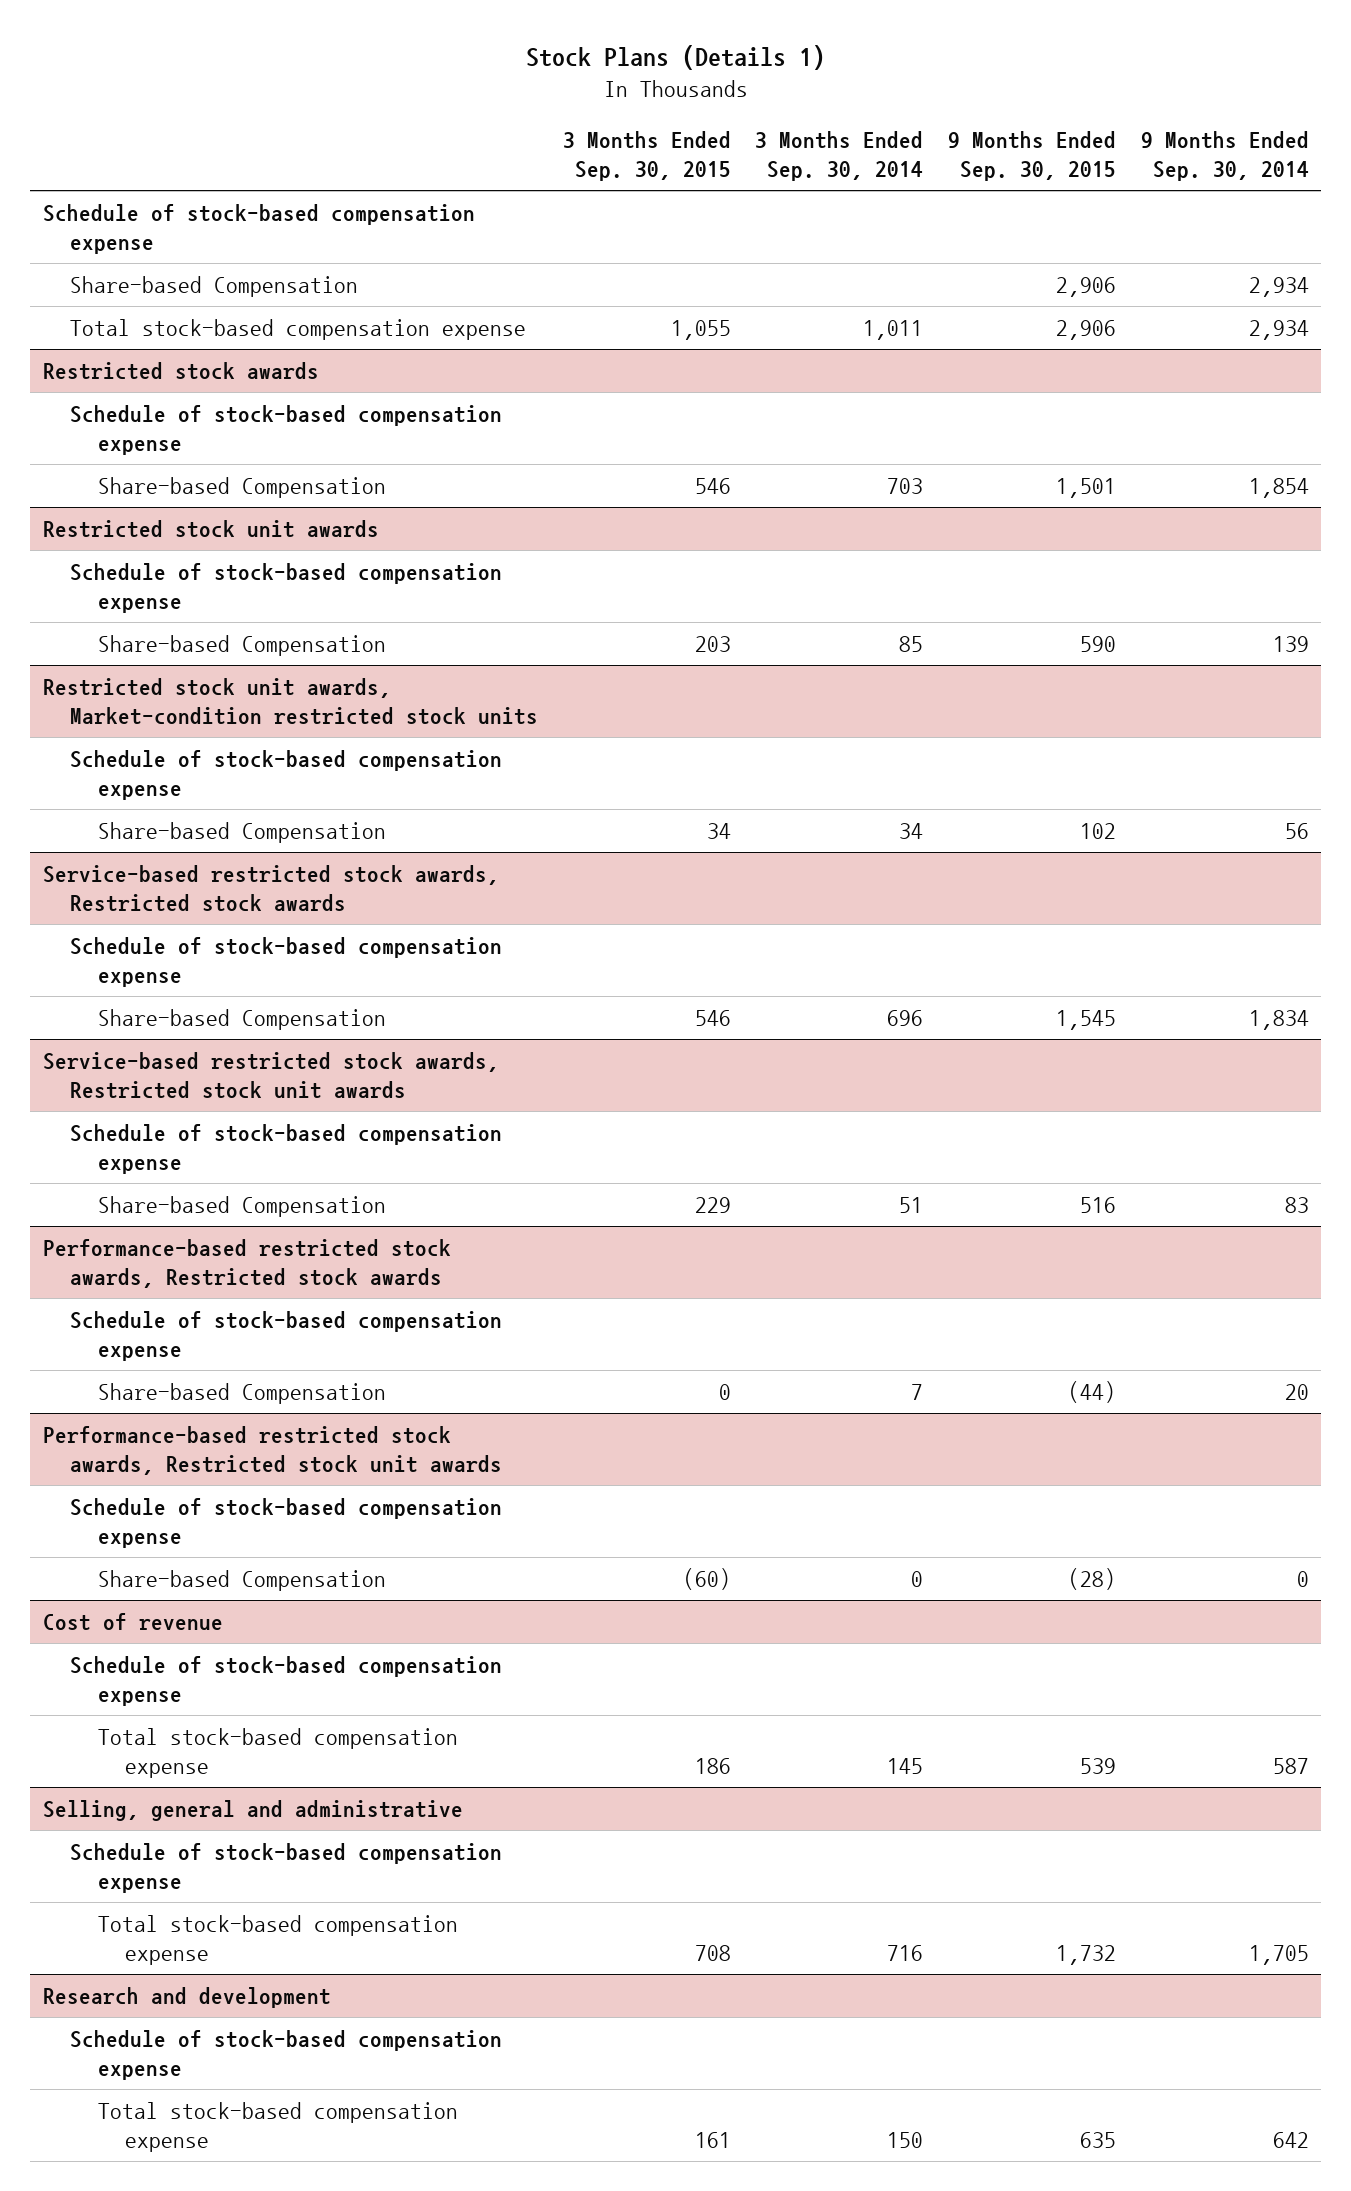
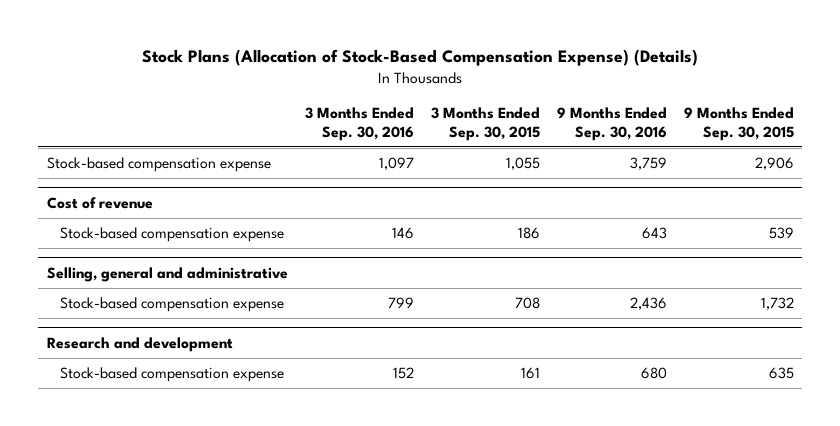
[525,45,825,71] Stock Plans (Details 1) -> [142,48,699,66] Stock Plans (Allocation of Stock-Based Compensation Expense) (Details)
[755,131,924,181] 3 Months Ended Sep. 30, 2014 -> none
[1140,131,1309,181] 9 Months Ended Sep. 30, 2014 -> none
none -> [304,107,414,141] 3 Months Ended Sep. 30, 2016
none -> [556,107,667,141] 9 Months Ended Sep. 30, 2016
[42,203,475,254] Schedule of stock-based compensation expense -> none
[70,275,359,297] Share-based Compensation -> none
[42,361,319,380] Restricted stock awards -> none
[70,404,503,455] Schedule of stock-based compensation expense -> none
[97,476,386,498] Share-based Compensation -> none
[42,519,379,538] Restricted stock unit awards -> none
[70,562,503,613] Schedule of stock-based compensation expense -> none
[97,634,386,656] Share-based Compensation -> none
[42,677,539,725] Restricted stock unit awards, Market-condition restricted stock units -> none
[70,749,503,800] Schedule of stock-based compensation expense -> none
[97,821,386,843] Share-based Compensation -> none
[42,864,499,912] Service-based restricted stock awards, Restricted stock awards -> none
[70,936,503,987] Schedule of stock-based compensation expense -> none
[97,1008,386,1030] Share-based Compensation -> none
[42,1051,499,1099] Service-based restricted stock awards, Restricted stock unit awards -> none
[70,1123,503,1174] Schedule of stock-based compensation expense -> none
[97,1195,386,1217] Share-based Compensation -> none
[42,1238,451,1288] Performance-based restricted stock awards, Restricted stock awards -> none
[70,1310,503,1361] Schedule of stock-based compensation expense -> none
[97,1382,386,1404] Share-based Compensation -> none
[42,1425,503,1475] Performance-based restricted stock awards, Restricted stock unit awards -> none
[70,1497,503,1548] Schedule of stock-based compensation expense -> none
[97,1569,386,1591] Share-based Compensation -> none
[70,318,527,340] Total stock-based compensation expense -> [46,157,271,173] Stock-based compensation expense
[70,1655,503,1706] Schedule of stock-based compensation expense -> none
[97,1727,458,1778] Total stock-based compensation expense -> [60,227,285,243] Stock-based compensation expense
[70,1842,503,1893] Schedule of stock-based compensation expense -> none
[97,1914,458,1965] Total stock-based compensation expense -> [60,297,285,313] Stock-based compensation expense
[70,2029,503,2080] Schedule of stock-based compensation expense -> none
[97,2101,458,2152] Total stock-based compensation expense -> [60,367,285,383] Stock-based compensation expense

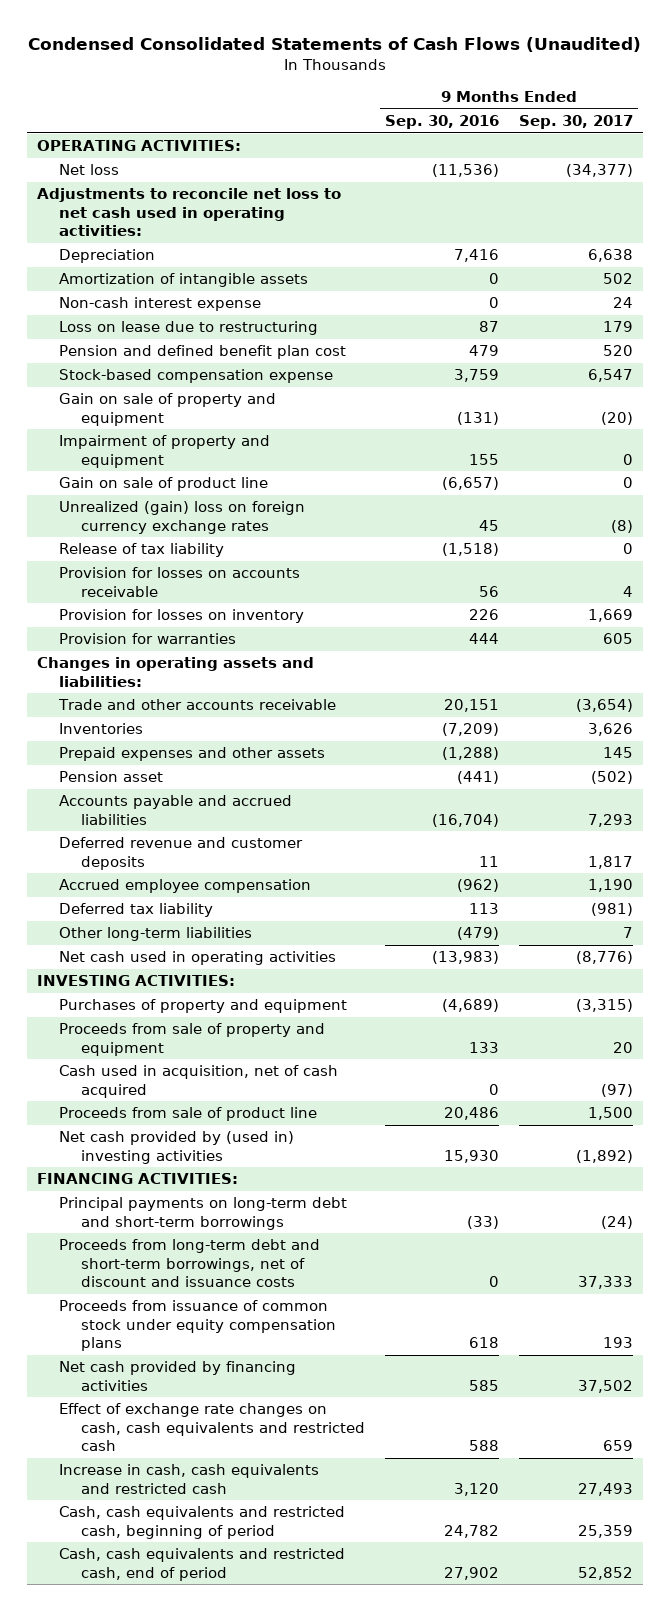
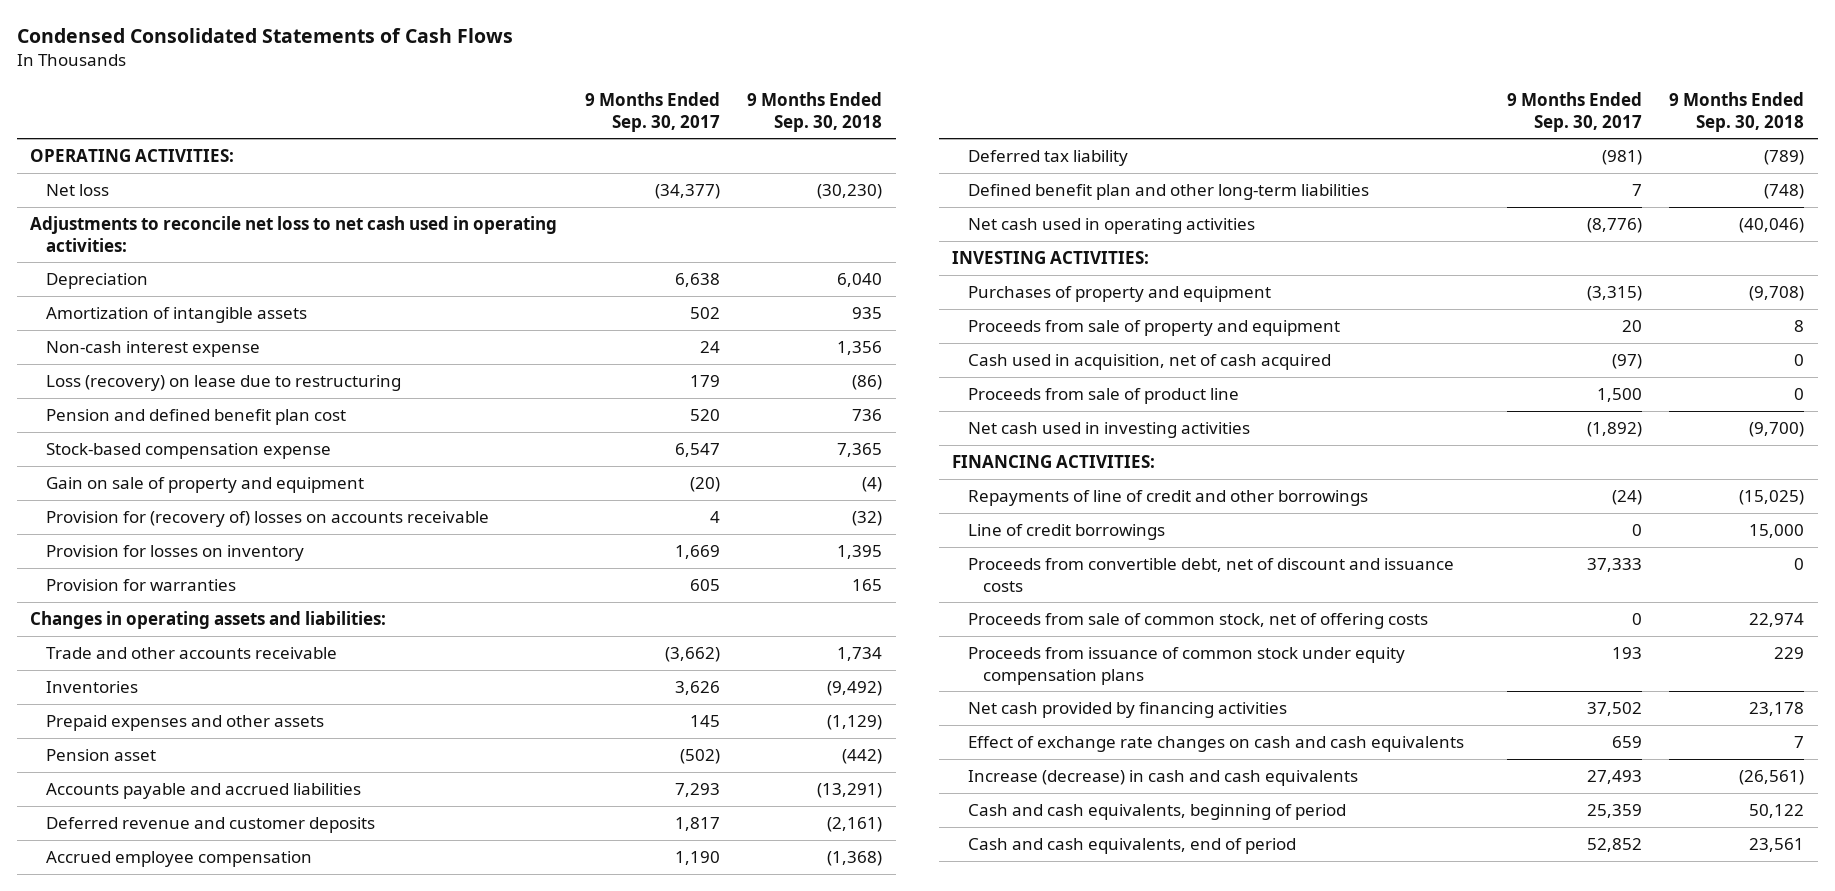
[28,37,642,53] Condensed Consolidated Statements of Cash Flows (Unaudited) -> [16,28,513,44] Condensed Consolidated Statements of Cash Flows
[385,115,500,130] Sep. 30, 2016 -> none
none -> [747,91,883,132] 9 Months Ended Sep. 30, 2018
[59,321,319,336] Loss on lease due to restructuring -> [45,374,401,391] Loss (recovery) on lease due to restructuring
[59,435,271,468] Impairment of property and equipment -> none
[59,477,269,492] Gain on sale of product line -> none
[59,501,306,534] Unrealized (gain) loss on foreign currency exchange rates -> none
[59,543,225,558] Release of tax liability -> none
[59,567,301,597] Provision for losses on accounts receivable -> [45,510,489,527] Provision for (recovery of) losses on accounts receivable
[576,699,634,713] (3,654) -> [664,646,720,662] (3,662)
[59,927,253,942] Other long-term liabilities -> [967,183,1369,200] Defined benefit plan and other long-term liabilities
[59,1131,295,1164] Net cash provided by (used in) investing activities -> [967,421,1250,438] Net cash used in investing activities
[59,1197,348,1230] Principal payments on long-term debt and short-term borrowings -> none
none -> [967,489,1368,506] Repayments of line of credit and other borrowings
none -> [967,523,1165,540] Line of credit borrowings
[59,1239,321,1288] Proceeds from long-term debt and short-term borrowings, net of discount and issuance costs -> [967,557,1454,592] Proceeds from convertible debt, net of discount and issuance costs
none -> [967,612,1428,629] Proceeds from sale of common stock, net of offering costs
[59,1403,366,1452] Effect of exchange rate changes on cash, cash equivalents and restricted cash -> [967,735,1464,752] Effect of exchange rate changes on cash and cash equivalents
[59,1464,320,1494] Increase in cash, cash equivalents and restricted cash -> [967,769,1358,786] Increase (decrease) in cash and cash equivalents
[59,1506,346,1539] Cash, cash equivalents and restricted cash, beginning of period -> [967,803,1346,820] Cash and cash equivalents, beginning of period
[59,1548,346,1581] Cash, cash equivalents and restricted cash, end of period -> [967,837,1296,854] Cash and cash equivalents, end of period

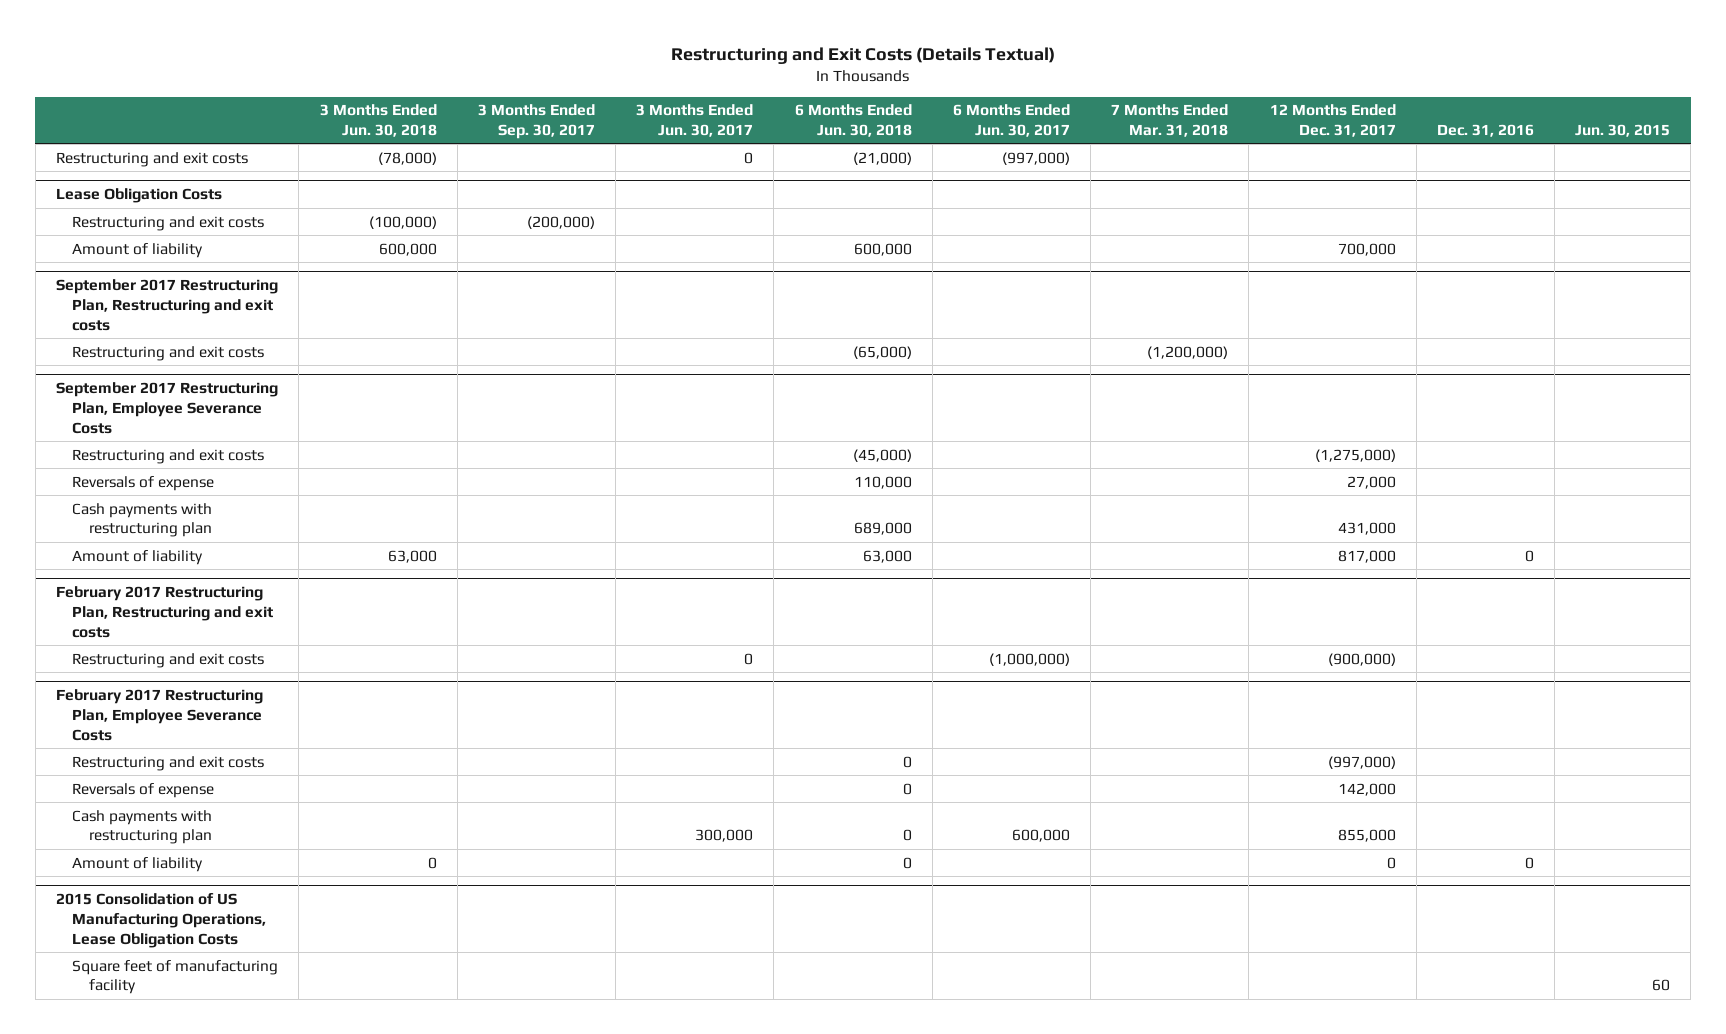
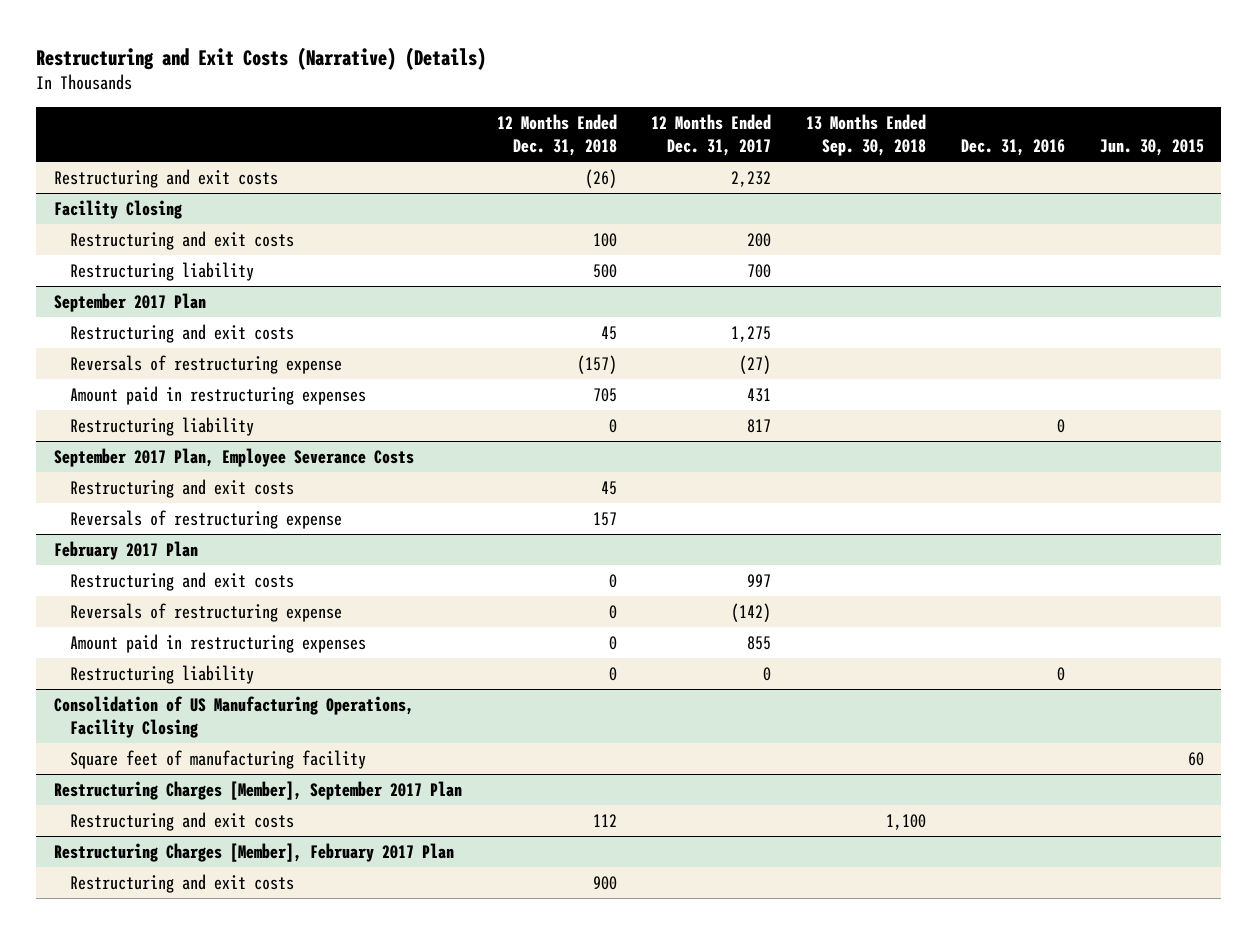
[671,46,1056,64] Restructuring and Exit Costs (Details Textual) -> [36,46,487,70] Restructuring and Exit Costs (Narrative) (Details)
[319,104,437,137] 3 Months Ended Jun. 30, 2018 -> none
[477,104,595,139] 3 Months Ended Sep. 30, 2017 -> none
[636,104,754,137] 3 Months Ended Jun. 30, 2017 -> none
[794,104,912,137] 6 Months Ended Jun. 30, 2018 -> none
[952,104,1070,137] 6 Months Ended Jun. 30, 2017 -> none
[1111,104,1229,137] 7 Months Ended Mar. 31, 2018 -> none
none -> [496,114,617,157] 12 Months Ended Dec. 31, 2018
none -> [806,114,927,157] 13 Months Ended Sep. 30, 2018
none -> [53,168,278,188] Restructuring and exit costs
none -> [53,199,182,219] Facility Closing
none -> [70,230,295,250] Restructuring and exit costs
none -> [70,261,255,281] Restructuring liability
none -> [53,292,206,312] September 2017 Plan
none -> [70,323,295,343] Restructuring and exit costs
none -> [70,354,343,374] Reversals of restructuring expense
none -> [70,385,367,405] Amount paid in restructuring expenses
none -> [70,416,255,436] Restructuring liability
none -> [53,447,414,467] September 2017 Plan, Employee Severance Costs
[55,188,222,204] Lease Obligation Costs -> none
none -> [70,509,343,529] Reversals of restructuring expense
none -> [53,540,198,560] February 2017 Plan
none -> [70,571,295,591] Restructuring and exit costs
none -> [70,602,343,622] Reversals of restructuring expense
none -> [70,633,367,653] Amount paid in restructuring expenses
none -> [70,664,255,684] Restructuring liability
none -> [53,695,414,738] Consolidation of US Manufacturing Operations, Facility Closing
none -> [70,749,367,769] Square feet of manufacturing facility
none -> [53,780,462,800] Restructuring Charges [Member], September 2017 Plan
[72,242,204,258] Amount of liability -> none
[55,279,278,331] September 2017 Restructuring Plan, Restructuring and exit costs -> none
none -> [53,842,454,862] Restructuring Charges [Member], February 2017 Plan
[55,382,278,434] September 2017 Restructuring Plan, Employee Severance Costs -> none
[72,448,265,464] Restructuring and exit costs -> none
[72,475,215,491] Reversals of expense -> none
[72,502,213,538] Cash payments with restructuring plan -> none
[72,549,204,565] Amount of liability -> none
[55,586,274,638] February 2017 Restructuring Plan, Restructuring and exit costs -> none
[72,652,265,668] Restructuring and exit costs -> none
[55,689,263,741] February 2017 Restructuring Plan, Employee Severance Costs -> none
[72,755,265,771] Restructuring and exit costs -> none
[72,782,215,798] Reversals of expense -> none
[72,809,213,845] Cash payments with restructuring plan -> none
[72,856,204,872] Amount of liability -> none
[55,893,267,948] 2015 Consolidation of US Manufacturing Operations, Lease Obligation Costs -> none
[72,959,279,995] Square feet of manufacturing facility -> none

